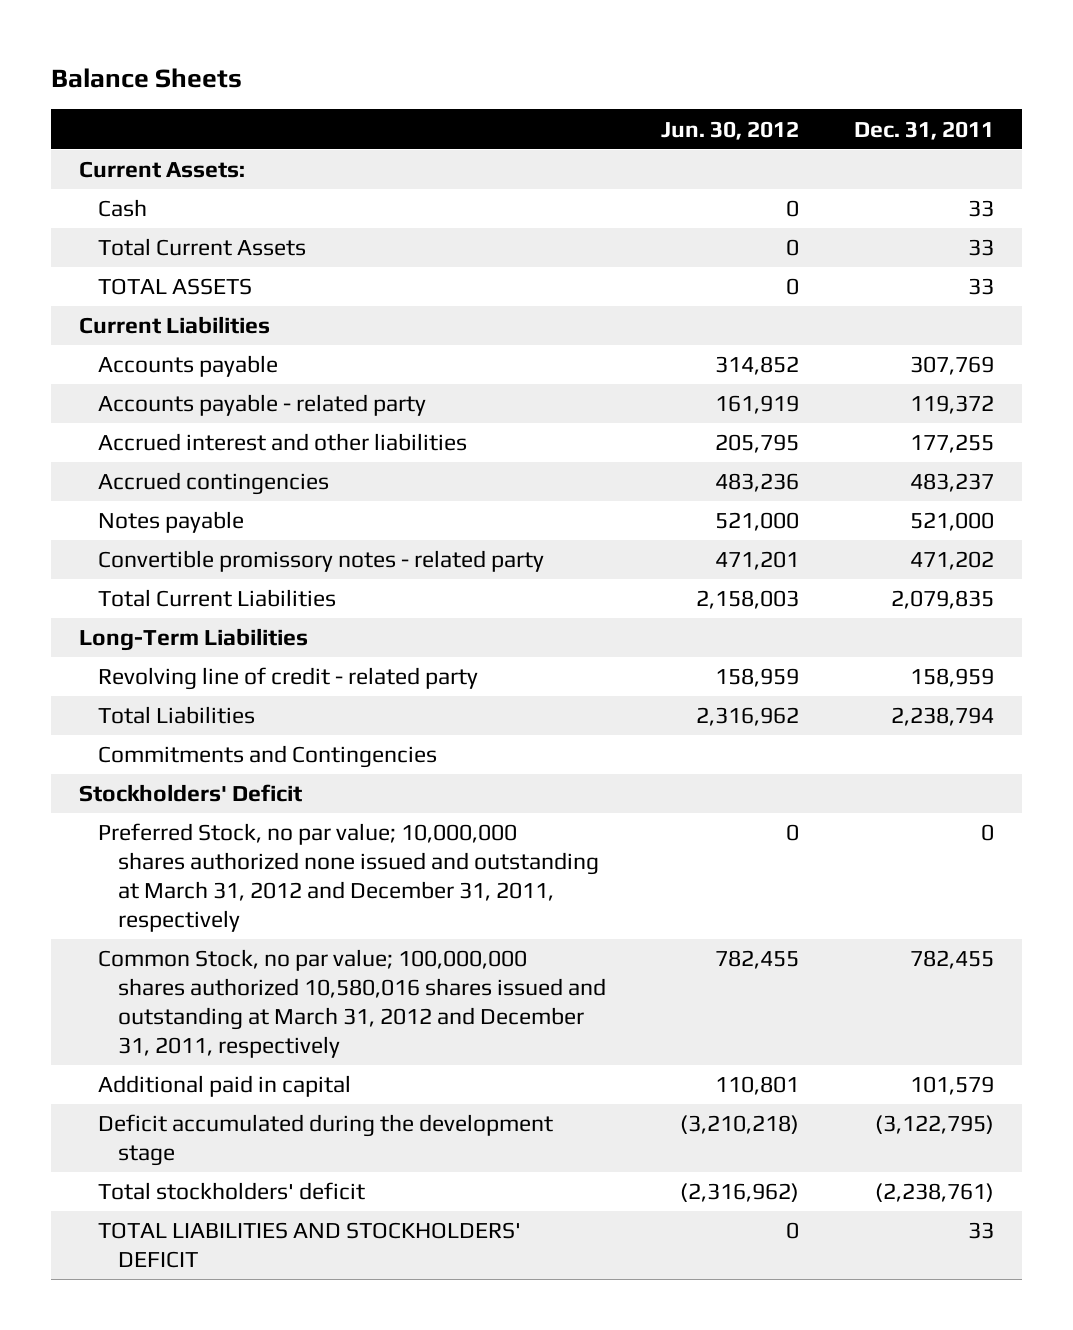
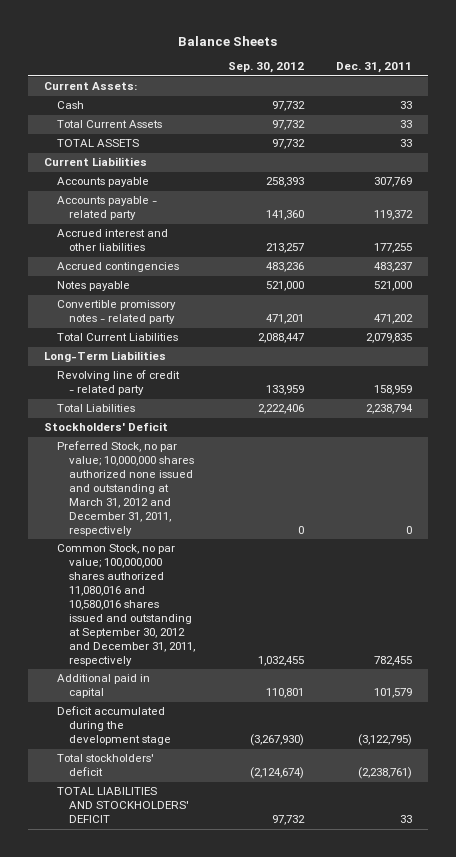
[660,120,799,140] Jun. 30, 2012 -> none
none -> [227,62,304,74] Sep. 30, 2012
[98,745,438,769] Commitments and Contingencies -> none
[98,949,606,1059] Common Stock, no par value; 100,000,000 shares authorized 10,580,016 shares issued and outstanding at March 31, 2012 and December 31, 2011, respectively -> [56,544,196,666] Common Stock, no par value; 100,000,000 shares authorized 11,080,016 and 10,580,016 shares issued and outstanding at September 30, 2012 and December 31, 2011, respectively

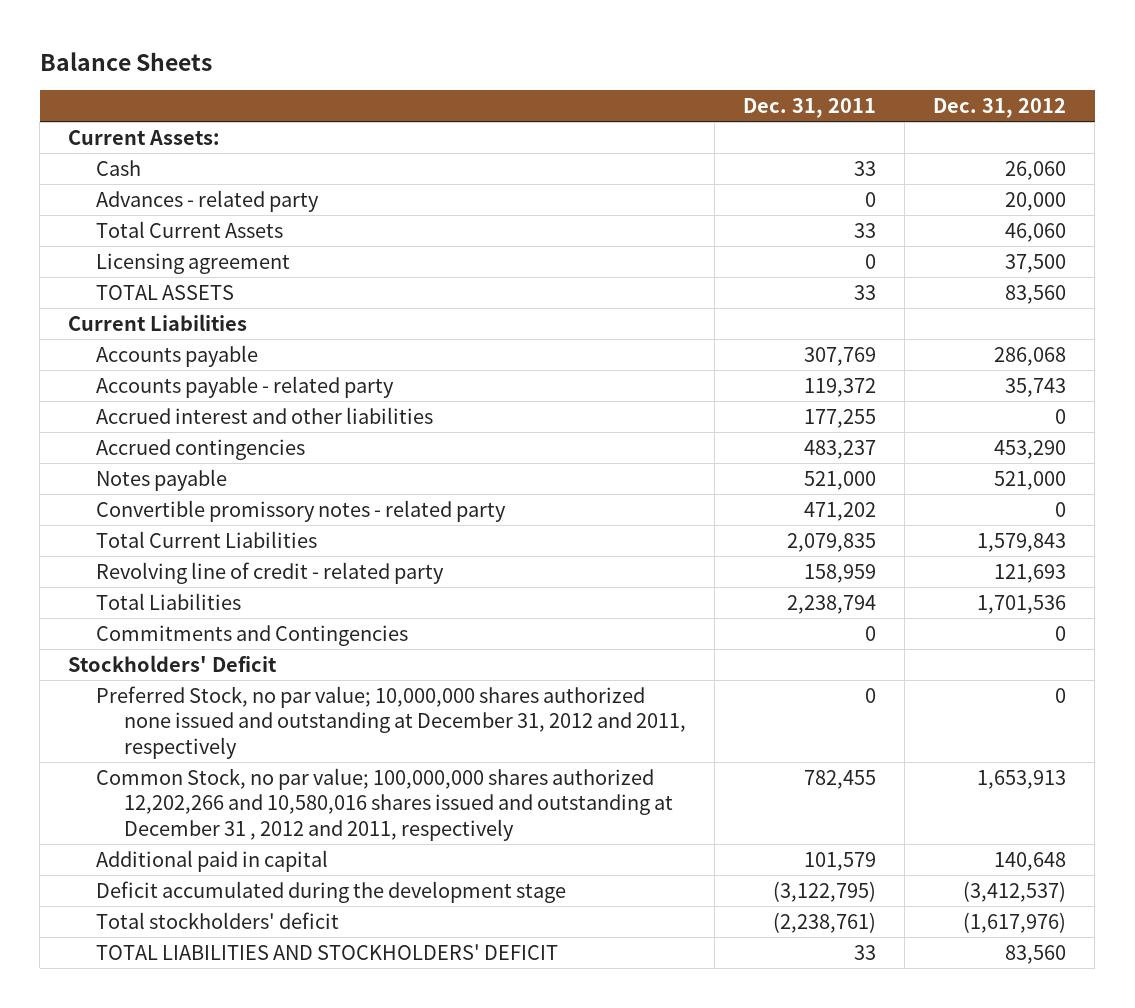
[227,62,304,74] Sep. 30, 2012 -> none
none -> [933,98,1067,119] Dec. 31, 2012
none -> [96,189,320,212] Advances - related party
none -> [96,252,291,274] Licensing agreement
[44,351,167,363] Long-Term Liabilities -> none
none -> [96,624,409,646] Commitments and Contingencies
[56,441,195,536] Preferred Stock, no par value; 10,000,000 shares authorized none issued and outstanding at March 31, 2012 and December 31, 2011, respectively -> [96,685,687,760] Preferred Stock, no par value; 10,000,000 shares authorized none issued and outstanding at December 31, 2012 and 2011, respectively
[56,544,196,666] Common Stock, no par value; 100,000,000 shares authorized 11,080,016 and 10,580,016 shares issued and outstanding at September 30, 2012 and December 31, 2011, respectively -> [96,767,674,842] Common Stock, no par value; 100,000,000 shares authorized 12,202,266 and 10,580,016 shares issued and outstanding at December 31 , 2012 and 2011, respectively

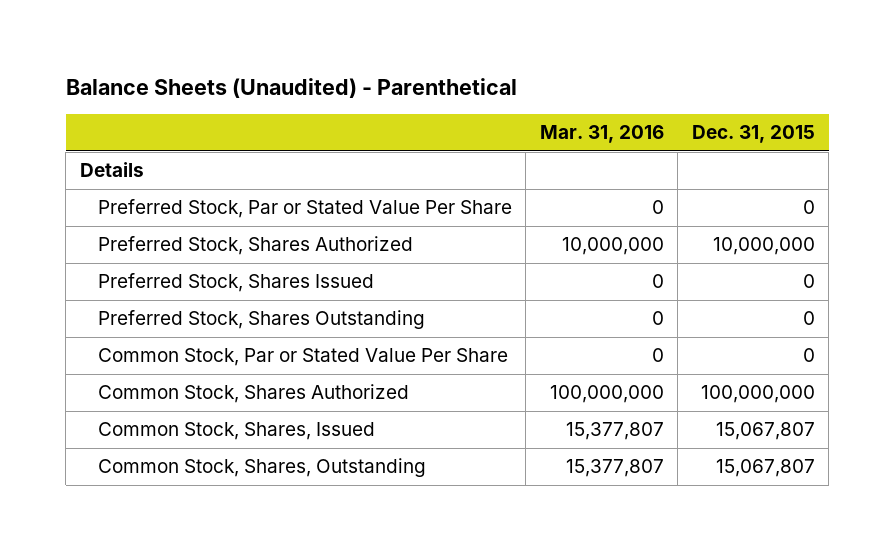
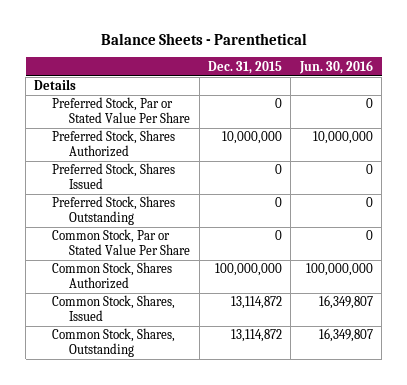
[65,78,517,99] Balance Sheets (Unaudited) - Parenthetical -> [100,32,307,45] Balance Sheets - Parenthetical
[539,125,664,144] Mar. 31, 2016 -> none
none -> [298,59,373,74] Jun. 30, 2016
[715,422,815,441] 15,067,807 -> [231,296,283,310] 13,114,872
[715,459,815,478] 15,067,807 -> [231,329,283,343] 13,114,872

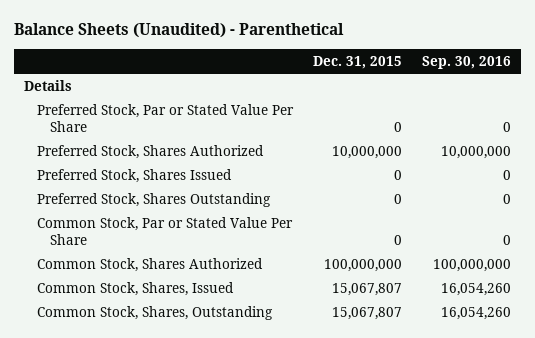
[100,32,307,45] Balance Sheets - Parenthetical -> [14,23,345,39] Balance Sheets (Unaudited) - Parenthetical
[298,59,373,74] Jun. 30, 2016 -> none
none -> [421,55,511,69] Sep. 30, 2016
[231,296,283,310] 13,114,872 -> [331,282,402,296] 15,067,807
[231,329,283,343] 13,114,872 -> [331,306,402,320] 15,067,807

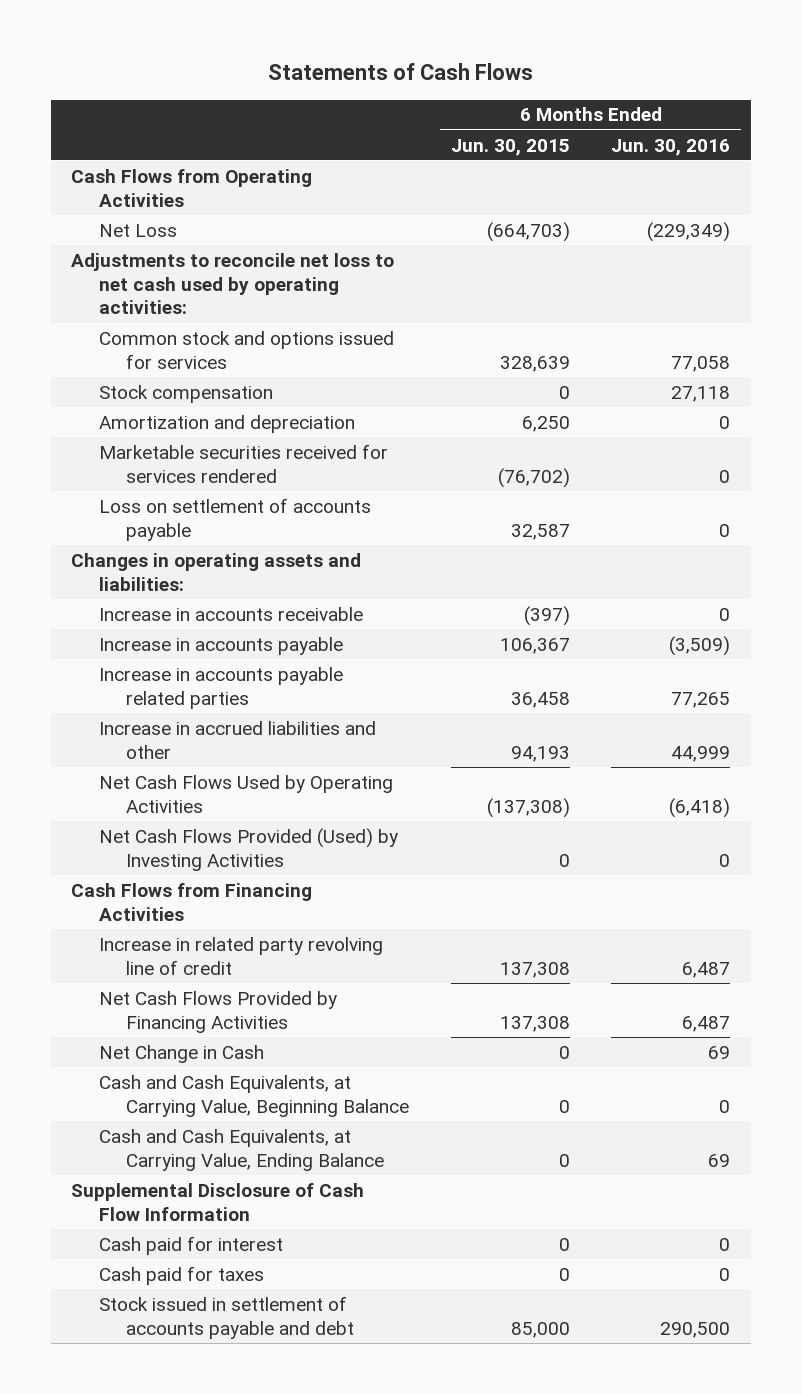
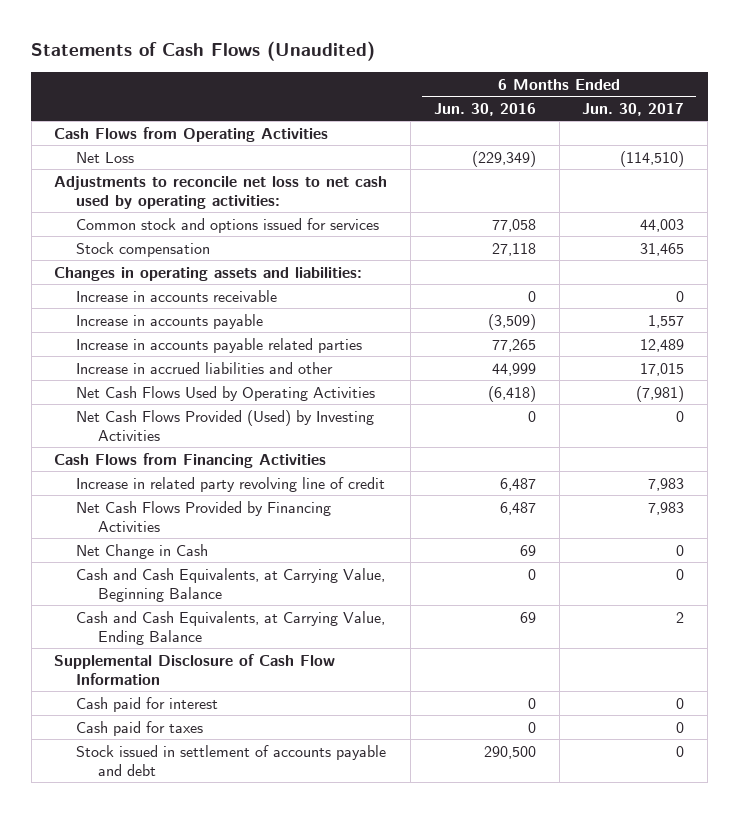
[267,63,533,81] Statements of Cash Flows -> [31,41,376,62] Statements of Cash Flows (Unaudited)
[450,138,570,156] Jun. 30, 2015 -> none
none -> [582,102,685,116] Jun. 30, 2017
[98,414,355,433] Amortization and depreciation -> none
[98,443,388,483] Marketable securities received for services rendered -> none
[98,497,371,541] Loss on settlement of accounts payable -> none

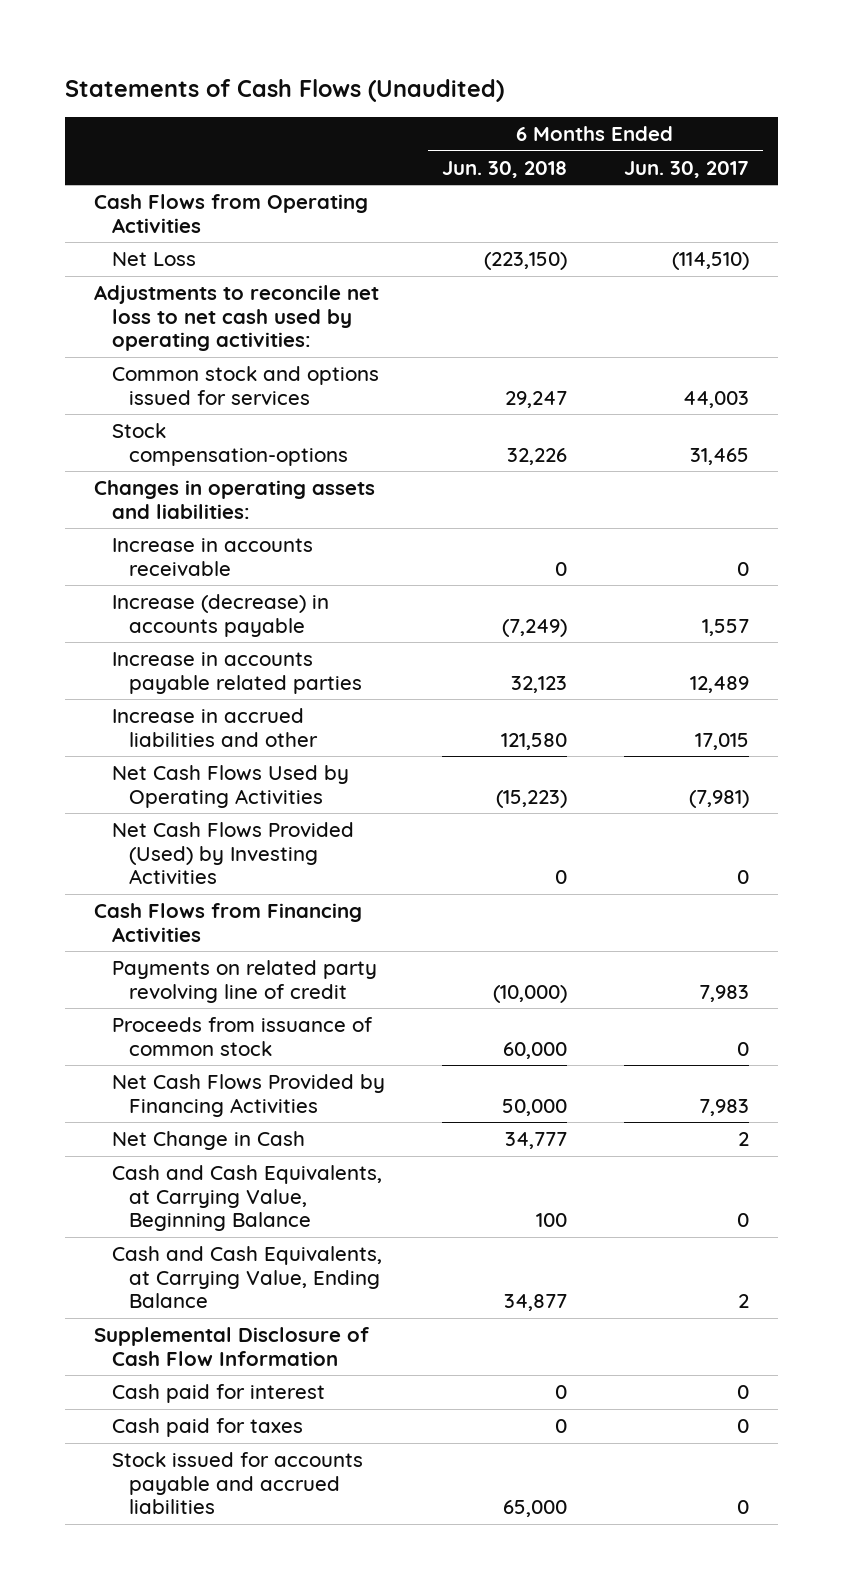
[433,102,536,116] Jun. 30, 2016 -> none
none -> [441,160,567,178] Jun. 30, 2018
[76,241,211,257] Stock compensation -> [111,422,349,466] Stock compensation-options
[76,313,264,329] Increase in accounts payable -> [111,593,329,637] Increase (decrease) in accounts payable
[76,476,386,492] Increase in related party revolving line of credit -> [111,959,377,1003] Payments on related party revolving line of credit
none -> [111,1016,373,1056] Proceeds from issuance of common stock
[676,544,685,556] 0 -> [737,1131,749,1146] 2
[76,744,387,777] Stock issued in settlement of accounts payable and debt -> none
none -> [111,1451,363,1515] Stock issued for accounts payable and accrued liabilities

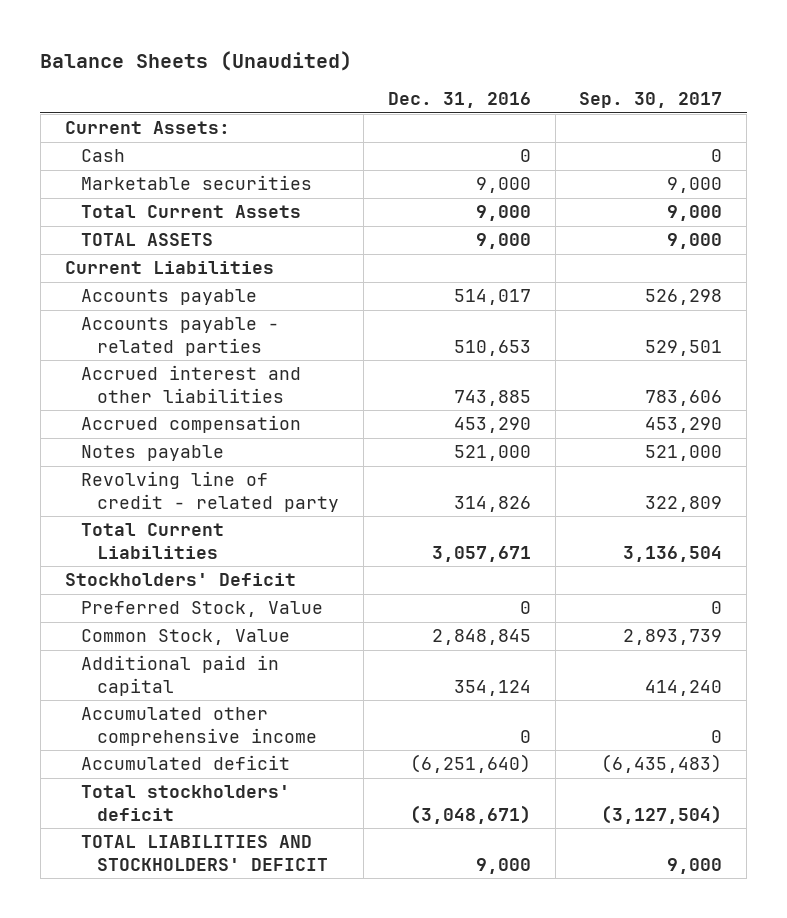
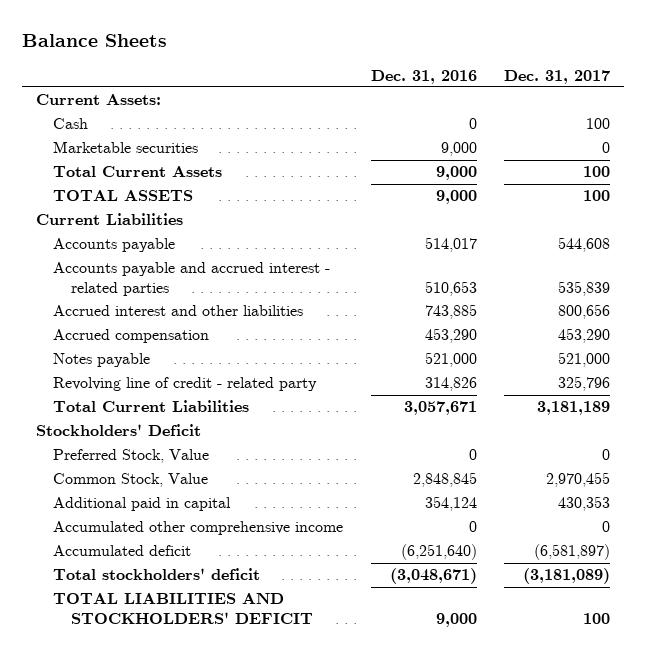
[40,50,353,71] Balance Sheets (Unaudited) -> [22,34,168,48] Balance Sheets
[579,92,723,109] Sep. 30, 2017 -> none
none -> [504,69,611,84] Dec. 31, 2017
[81,317,280,356] Accounts payable - related parties -> [53,262,331,296] Accounts payable and accrued interest - related parties

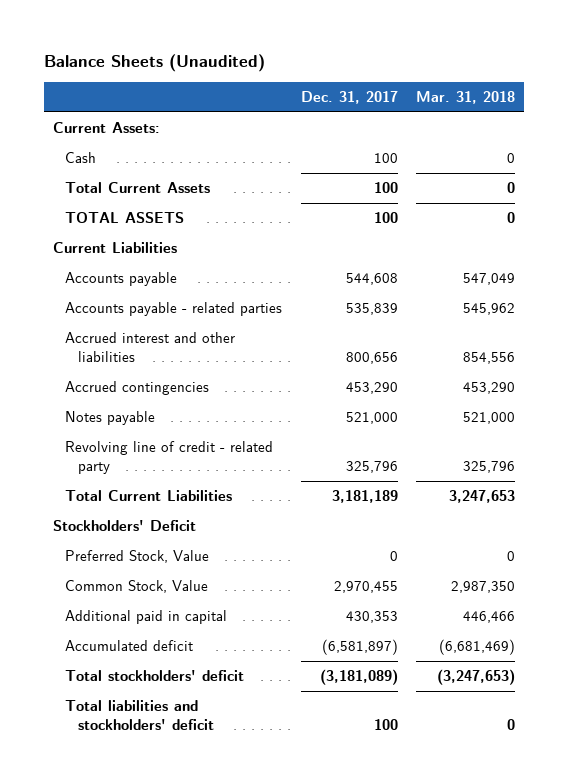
[22,34,168,48] Balance Sheets -> [43,53,265,72] Balance Sheets (Unaudited)
[370,69,477,84] Dec. 31, 2016 -> none
none -> [415,90,515,104] Mar. 31, 2018
[53,141,199,154] Marketable securities -> none
[53,262,331,296] Accounts payable and accrued interest - related parties -> [65,302,283,317] Accounts payable - related parties
[53,329,210,344] Accrued compensation -> [65,381,210,396] Accrued contingencies
[53,521,344,536] Accumulated other comprehensive income -> none
[53,593,313,624] TOTAL LIABILITIES AND STOCKHOLDERS' DEFICIT -> [65,700,214,731] Total liabilities and stockholders' deficit

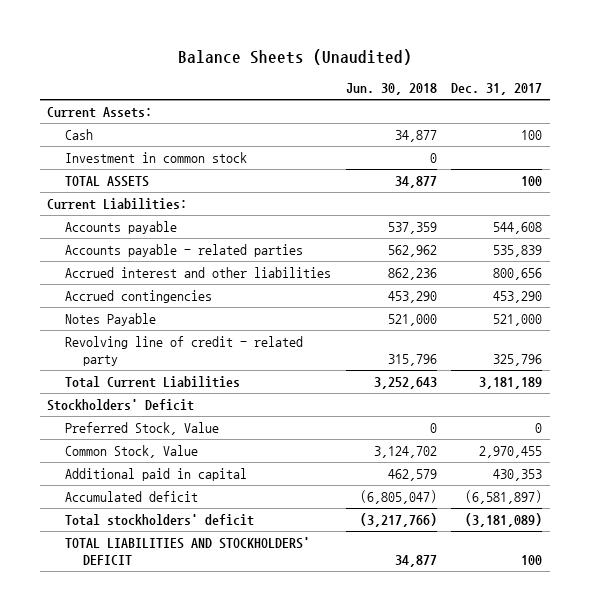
[415,90,515,104] Mar. 31, 2018 -> none
none -> [345,83,437,96] Jun. 30, 2018
[65,182,211,194] Total Current Assets -> none
none -> [65,152,248,164] Investment in common stock
[52,242,177,254] Current Liabilities -> [46,198,187,211] Current Liabilities:
[65,411,156,426] Notes payable -> [65,313,157,327] Notes Payable
[65,700,214,731] Total liabilities and stockholders' deficit -> [65,537,311,566] TOTAL LIABILITIES AND STOCKHOLDERS' DEFICIT

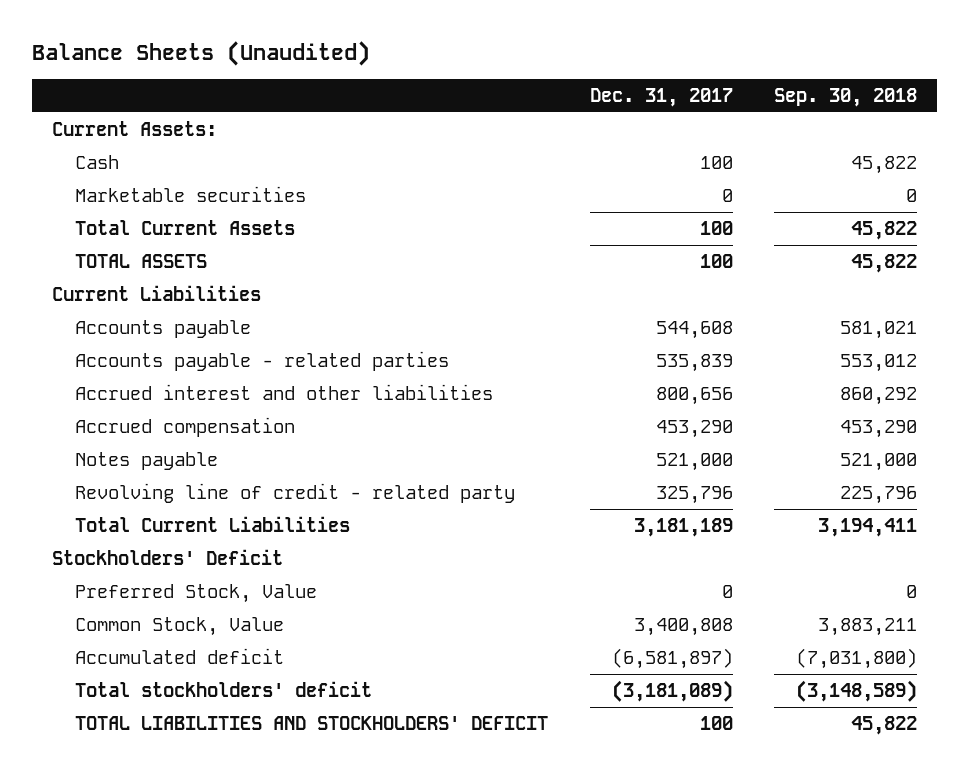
[345,83,437,96] Jun. 30, 2018 -> none
none -> [773,87,917,107] Sep. 30, 2018
[65,152,248,164] Investment in common stock -> none
none -> [75,185,307,202] Marketable securities
none -> [75,219,296,235] Total Current Assets
[46,198,187,211] Current Liabilities: -> [52,284,262,301] Current Liabilities
[65,290,213,304] Accrued contingencies -> [75,416,296,437] Accrued compensation
[65,313,157,327] Notes Payable -> [75,451,219,470] Notes payable
[65,468,248,482] Additional paid in capital -> none
[479,446,543,459] 2,970,455 -> [633,617,733,636] 3,400,808

